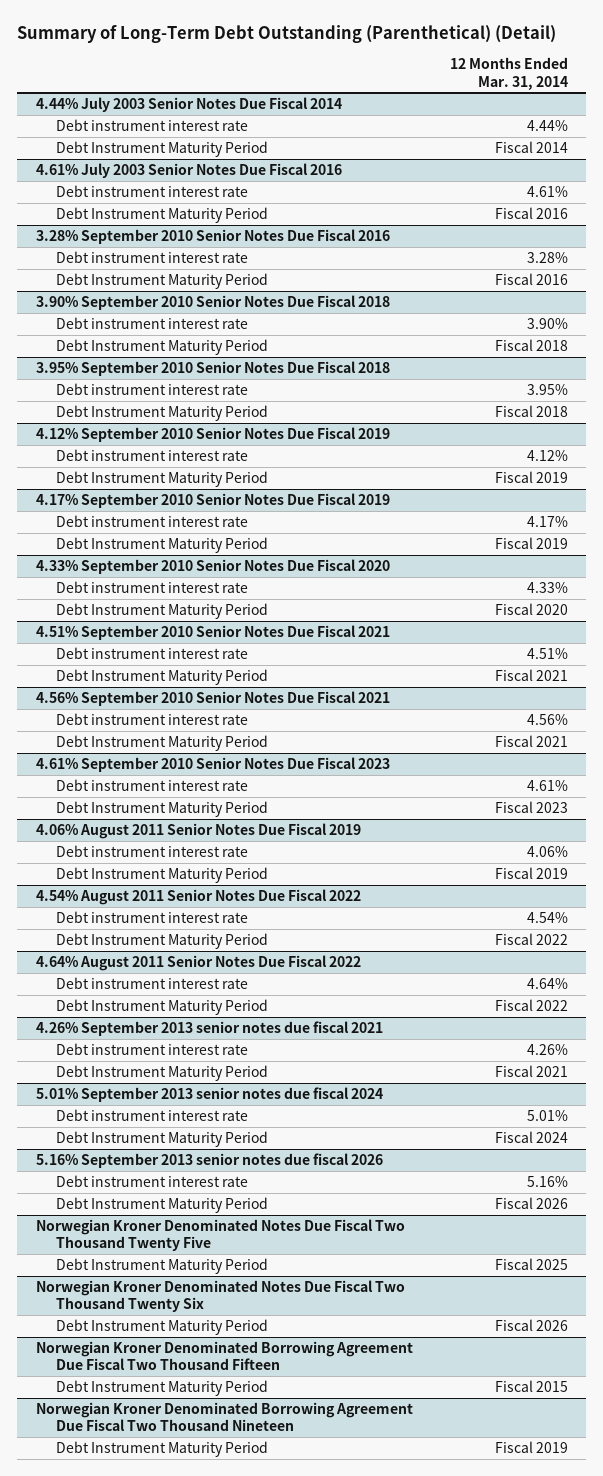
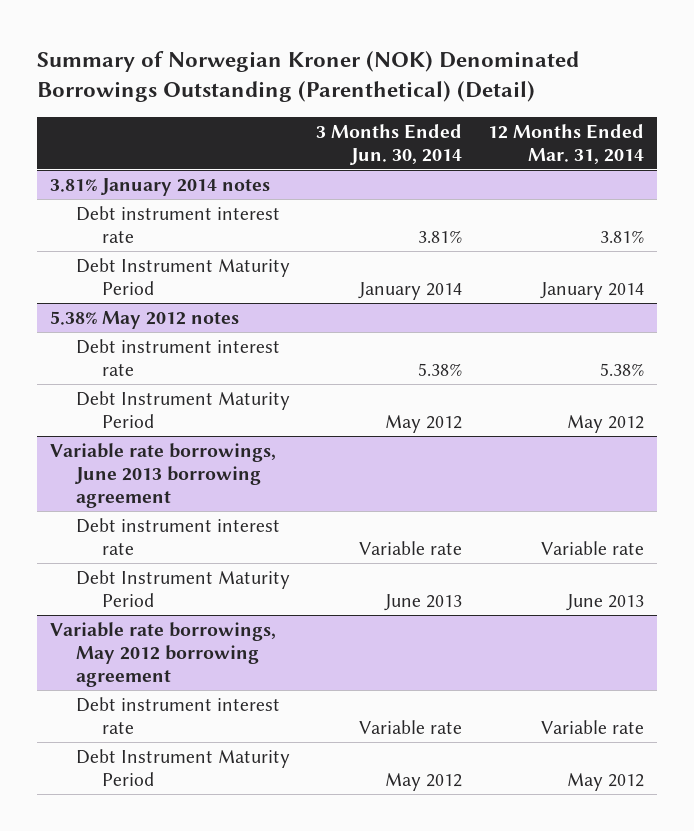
[17,25,557,44] Summary of Long-Term Debt Outstanding (Parenthetical) (Detail) -> [36,51,579,103] Summary of Norwegian Kroner (NOK) Denominated Borrowings Outstanding (Parenthetical) (Detail)
none -> [316,123,463,165] 3 Months Ended Jun. 30, 2014
[35,96,342,112] 4.44% July 2003 Senior Notes Due Fiscal 2014 -> none
[35,162,342,178] 4.61% July 2003 Senior Notes Due Fiscal 2016 -> none
[35,228,390,244] 3.28% September 2010 Senior Notes Due Fiscal 2016 -> none
[35,294,390,310] 3.90% September 2010 Senior Notes Due Fiscal 2018 -> none
[35,360,390,376] 3.95% September 2010 Senior Notes Due Fiscal 2018 -> none
[56,382,249,395] Debt instrument interest rate -> none
[56,404,269,421] Debt Instrument Maturity Period -> none
[35,426,390,442] 4.12% September 2010 Senior Notes Due Fiscal 2019 -> none
[56,448,249,461] Debt instrument interest rate -> none
[56,470,269,487] Debt Instrument Maturity Period -> none
[35,492,390,508] 4.17% September 2010 Senior Notes Due Fiscal 2019 -> none
[56,514,249,527] Debt instrument interest rate -> none
[56,536,269,553] Debt Instrument Maturity Period -> none
[35,558,390,574] 4.33% September 2010 Senior Notes Due Fiscal 2020 -> none
[56,580,249,593] Debt instrument interest rate -> none
[56,602,269,619] Debt Instrument Maturity Period -> none
[35,624,390,640] 4.51% September 2010 Senior Notes Due Fiscal 2021 -> none
[56,646,249,659] Debt instrument interest rate -> none
[56,668,269,685] Debt Instrument Maturity Period -> none
[35,690,390,706] 4.56% September 2010 Senior Notes Due Fiscal 2021 -> none
[56,712,249,725] Debt instrument interest rate -> none
[56,734,269,751] Debt Instrument Maturity Period -> none
[35,756,390,772] 4.61% September 2010 Senior Notes Due Fiscal 2023 -> none
[56,778,249,791] Debt instrument interest rate -> none
[56,800,269,817] Debt Instrument Maturity Period -> none
[35,822,361,839] 4.06% August 2011 Senior Notes Due Fiscal 2019 -> none
[56,844,249,857] Debt instrument interest rate -> none
[56,866,269,883] Debt Instrument Maturity Period -> none
[35,888,361,905] 4.54% August 2011 Senior Notes Due Fiscal 2022 -> none
[56,910,249,923] Debt instrument interest rate -> none
[56,932,269,949] Debt Instrument Maturity Period -> none
[35,954,361,971] 4.64% August 2011 Senior Notes Due Fiscal 2022 -> none
[56,976,249,989] Debt instrument interest rate -> none
[56,998,269,1015] Debt Instrument Maturity Period -> none
[35,1020,383,1036] 4.26% September 2013 senior notes due fiscal 2021 -> none
[56,1042,249,1055] Debt instrument interest rate -> none
[56,1064,269,1081] Debt Instrument Maturity Period -> none
[35,1086,383,1102] 5.01% September 2013 senior notes due fiscal 2024 -> none
[56,1108,249,1121] Debt instrument interest rate -> none
[56,1130,269,1147] Debt Instrument Maturity Period -> none
[35,1152,383,1168] 5.16% September 2013 senior notes due fiscal 2026 -> none
[56,1174,249,1187] Debt instrument interest rate -> none
[56,1196,269,1213] Debt Instrument Maturity Period -> none
[35,1218,405,1252] Norwegian Kroner Denominated Notes Due Fiscal Two Thousand Twenty Five -> none
[56,1257,269,1274] Debt Instrument Maturity Period -> none
[35,1279,405,1313] Norwegian Kroner Denominated Notes Due Fiscal Two Thousand Twenty Six -> none
[56,1318,269,1335] Debt Instrument Maturity Period -> none
[35,1340,413,1371] Norwegian Kroner Denominated Borrowing Agreement Due Fiscal Two Thousand Fifteen -> none
[56,1379,269,1396] Debt Instrument Maturity Period -> none
[35,1401,413,1432] Norwegian Kroner Denominated Borrowing Agreement Due Fiscal Two Thousand Nineteen -> none
[56,1440,269,1457] Debt Instrument Maturity Period -> none
none -> [49,177,270,196] 3.81% January 2014 notes
[526,119,568,131] 4.44% -> [600,229,645,243] 3.81%
[494,140,568,153] Fiscal 2014 -> [540,281,645,300] January 2014
none -> [49,310,239,329] 5.38% May 2012 notes
[526,185,568,197] 4.61% -> [600,362,645,376] 5.38%
[494,206,568,219] Fiscal 2016 -> [567,414,645,433] May 2012
none -> [49,442,276,508] Variable rate borrowings, June 2013 borrowing agreement
[526,251,568,263] 3.28% -> [541,540,645,555] Variable rate
[494,272,568,285] Fiscal 2016 -> [566,593,645,611] June 2013
none -> [49,621,276,687] Variable rate borrowings, May 2012 borrowing agreement
[526,317,568,329] 3.90% -> [541,719,645,734] Variable rate
[494,338,568,351] Fiscal 2018 -> [567,772,645,791] May 2012

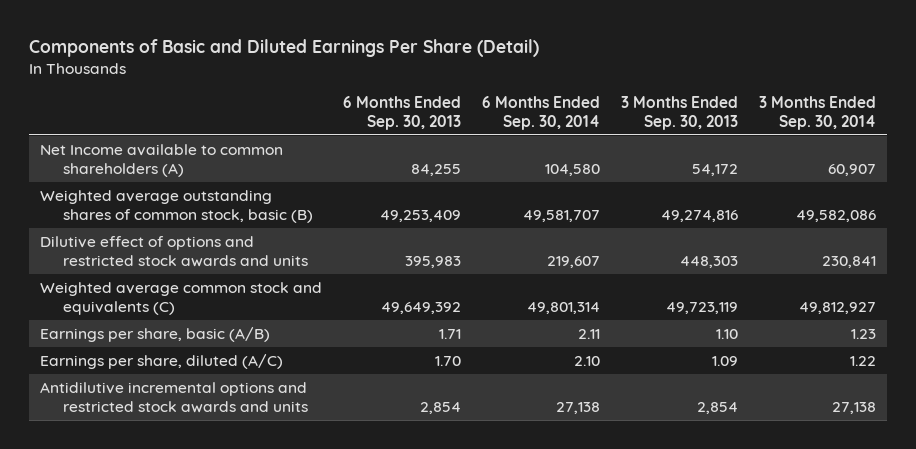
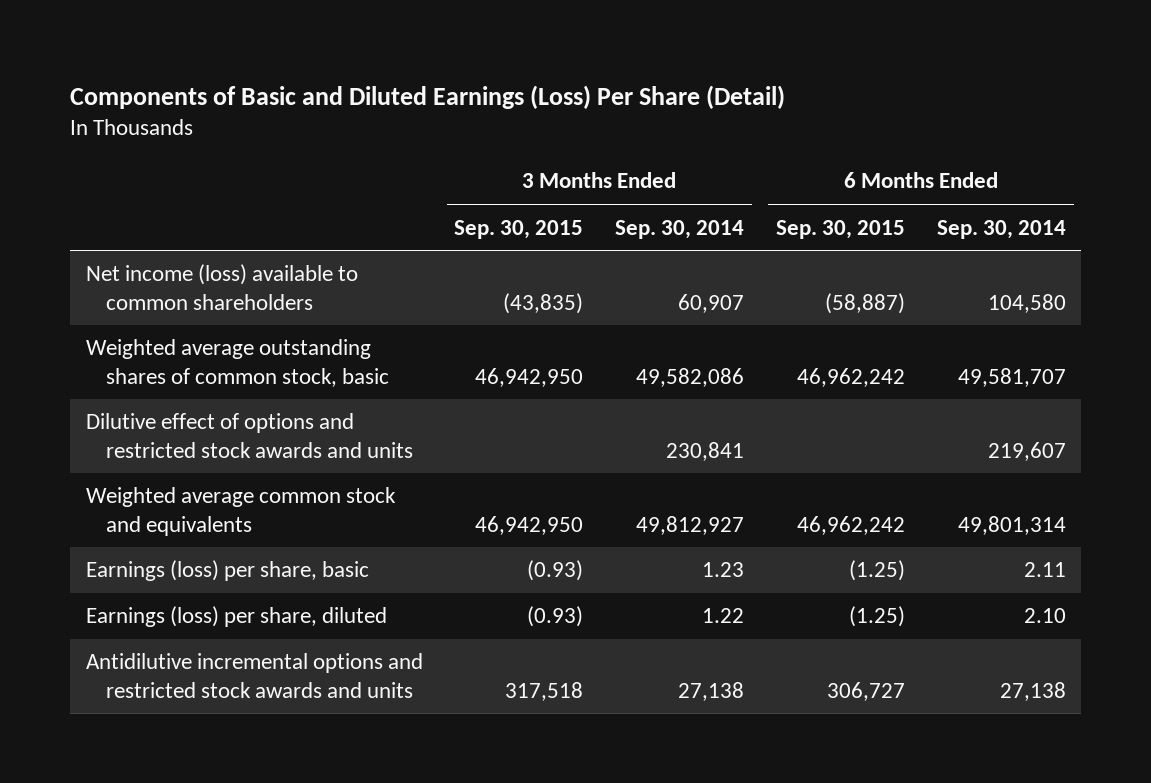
[29,38,540,57] Components of Basic and Diluted Earnings Per Share (Detail) -> [69,84,785,109] Components of Basic and Diluted Earnings (Loss) Per Share (Detail)
[342,96,461,130] 6 Months Ended Sep. 30, 2013 -> none
[620,96,738,130] 3 Months Ended Sep. 30, 2013 -> none
none -> [454,219,584,239] Sep. 30, 2015
none -> [775,219,905,239] Sep. 30, 2015
[39,144,283,177] Net Income available to common shareholders (A) -> [85,264,358,310] Net income (loss) available to common shareholders
[39,190,313,223] Weighted average outstanding shares of common stock, basic (B) -> [85,339,389,387] Weighted average outstanding shares of common stock, basic
[39,282,322,315] Weighted average common stock and equivalents (C) -> [85,487,396,536] Weighted average common stock and equivalents
[39,327,270,343] Earnings per share, basic (A/B) -> [85,560,369,582] Earnings (loss) per share, basic
[39,354,283,370] Earnings per share, diluted (A/C) -> [85,606,387,628] Earnings (loss) per share, diluted

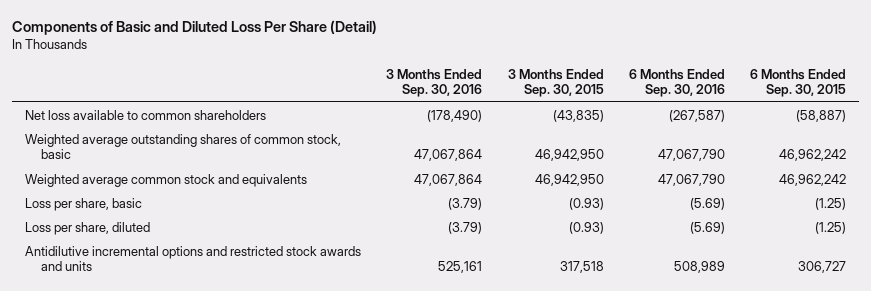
[69,84,785,109] Components of Basic and Diluted Earnings (Loss) Per Share (Detail) -> [12,20,378,36] Components of Basic and Diluted Loss Per Share (Detail)
[615,219,745,239] Sep. 30, 2014 -> none
[936,219,1066,239] Sep. 30, 2014 -> none
none -> [386,68,483,98] 3 Months Ended Sep. 30, 2016
none -> [628,68,725,98] 6 Months Ended Sep. 30, 2016
[85,264,358,310] Net income (loss) available to common shareholders -> [24,109,266,120] Net loss available to common shareholders
[85,413,413,458] Dilutive effect of options and restricted stock awards and units -> none
[85,560,369,582] Earnings (loss) per share, basic -> [24,197,142,211] Loss per share, basic
[85,606,387,628] Earnings (loss) per share, diluted -> [24,221,150,235] Loss per share, diluted

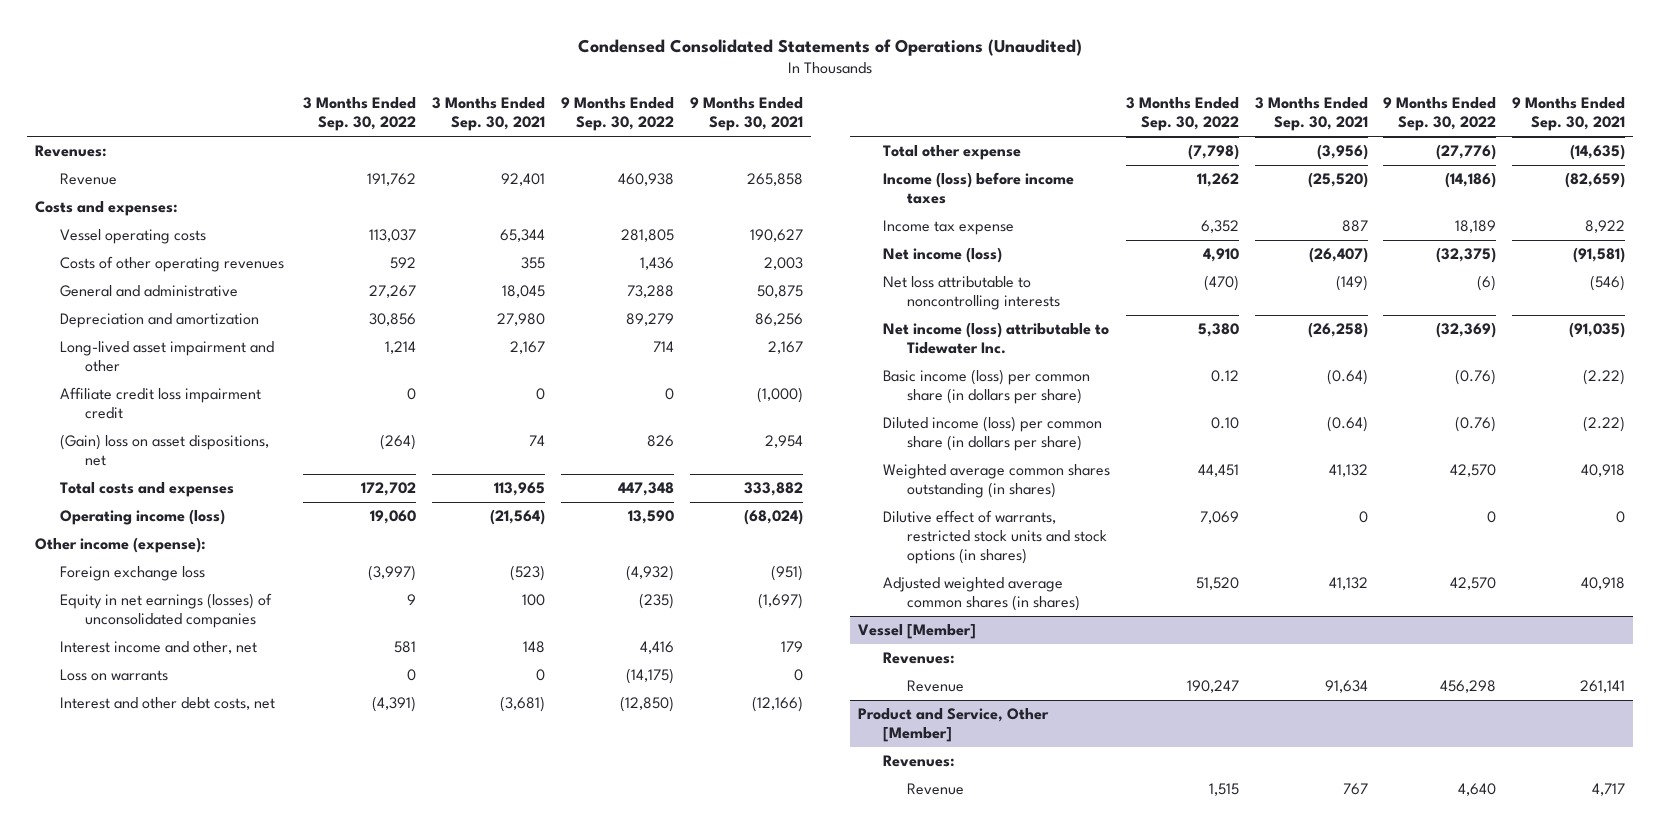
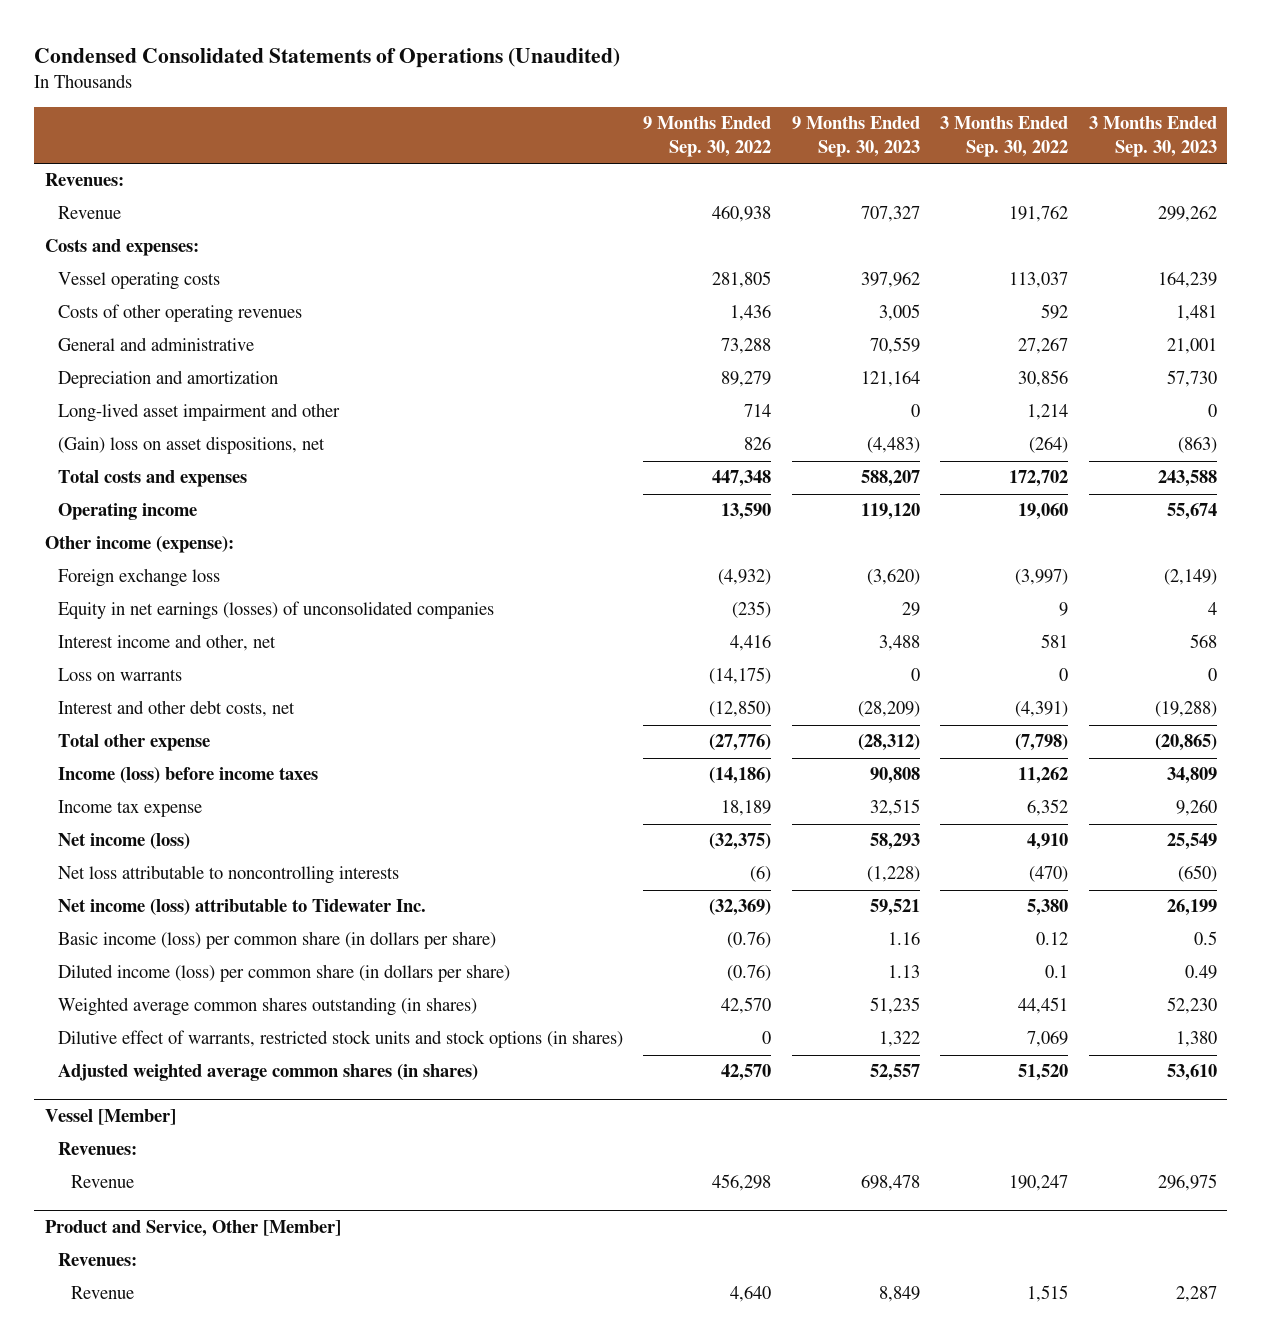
[431,97,545,132] 3 Months Ended Sep. 30, 2021 -> none
[689,97,803,132] 9 Months Ended Sep. 30, 2021 -> none
none -> [791,116,920,158] 9 Months Ended Sep. 30, 2023
none -> [1088,116,1217,158] 3 Months Ended Sep. 30, 2023
[60,387,262,420] Affiliate credit loss impairment credit -> none
[60,509,226,526] Operating income (loss) -> [57,503,197,521] Operating income
[1210,417,1239,430] 0.10 -> [1045,965,1069,979] 0.1

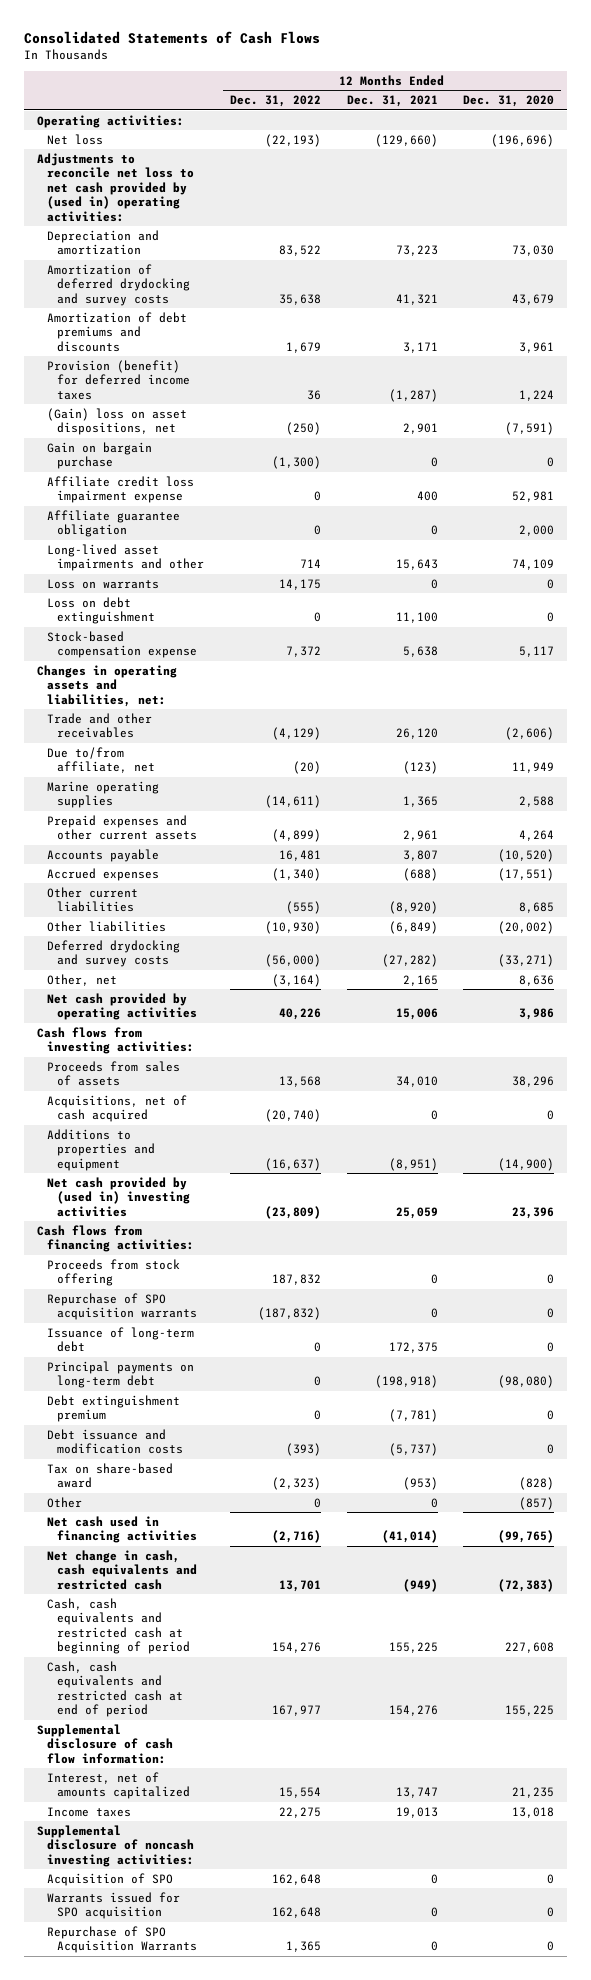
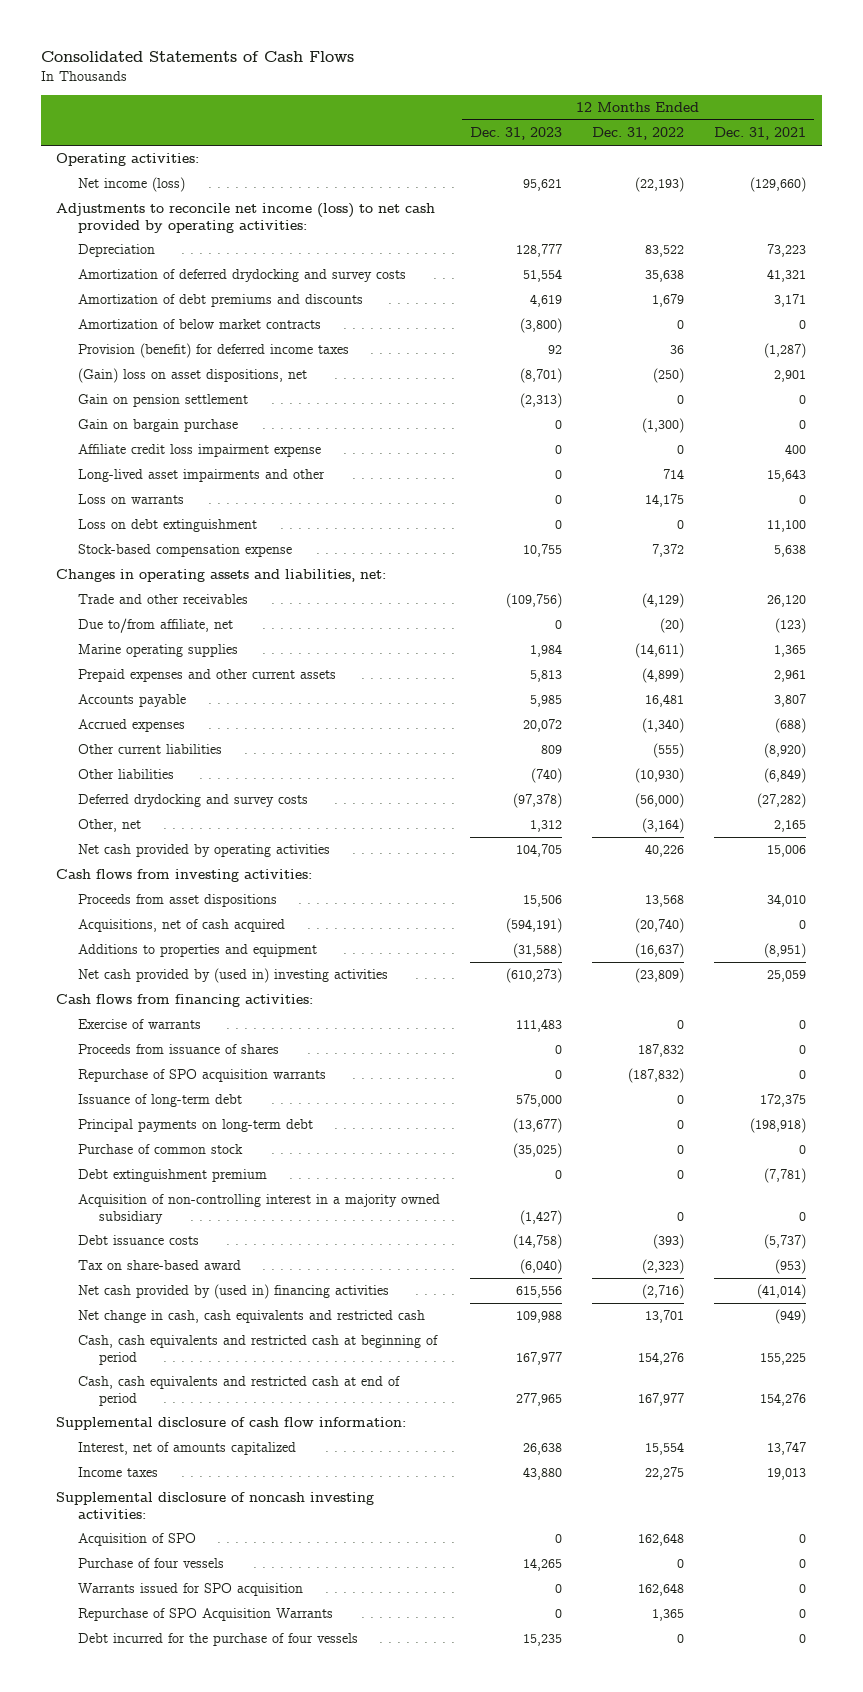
[463,95,555,108] Dec. 31, 2020 -> none
none -> [469,127,562,141] Dec. 31, 2023
[46,133,103,145] Net loss -> [77,177,185,193] Net income (loss)
[36,152,194,222] Adjustments to reconcile net loss to net cash provided by (used in) operating activities: -> [56,203,436,233] Adjustments to reconcile net income (loss) to net cash provided by operating activities:
[46,229,159,256] Depreciation and amortization -> [77,244,155,258] Depreciation
none -> [77,319,321,330] Amortization of below market contracts
none -> [77,394,248,408] Gain on pension settlement
[46,509,180,538] Affiliate guarantee obligation -> none
[46,1060,180,1087] Proceeds from sales of assets -> [77,894,277,908] Proceeds from asset dispositions
none -> [77,1019,201,1030] Exercise of warrants
[46,1258,180,1287] Proceeds from stock offering -> [77,1044,279,1055] Proceeds from issuance of shares
none -> [77,1144,243,1155] Purchase of common stock
none -> [77,1194,440,1224] Acquisition of non-controlling interest in a majority owned subsidiary
[46,1428,184,1455] Debt issuance and modification costs -> [77,1235,199,1246] Debt issuance costs
[46,1496,82,1508] Other -> none
[46,1515,198,1544] Net cash used in financing activities -> [77,1284,389,1300] Net cash provided by (used in) financing activities
none -> [77,1558,224,1569] Purchase of four vessels
none -> [77,1633,358,1647] Debt incurred for the purchase of four vessels

